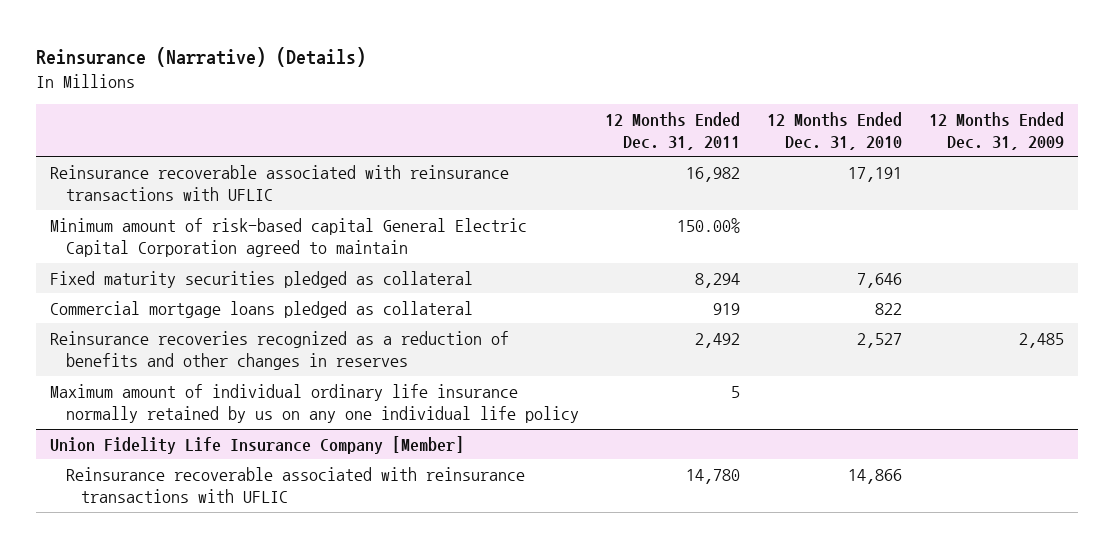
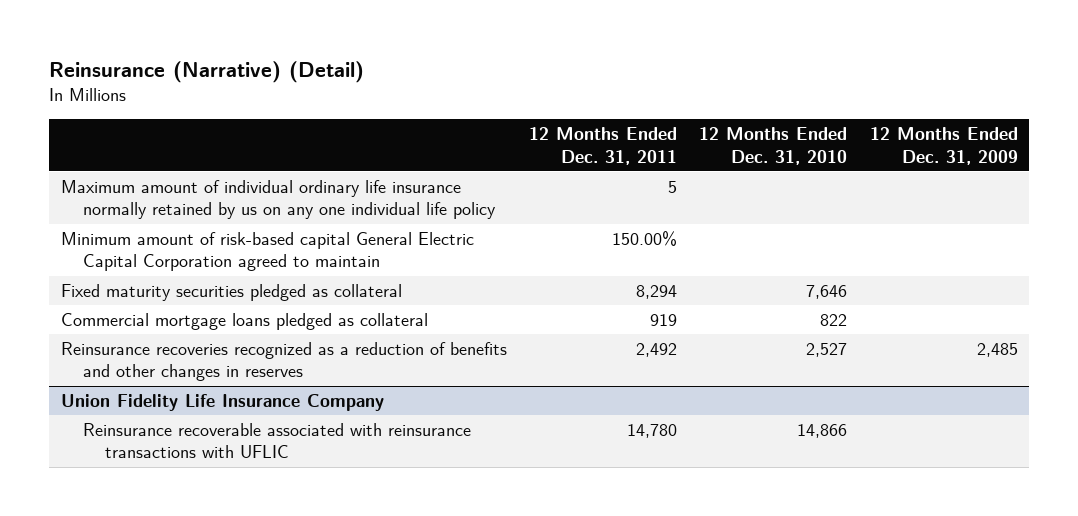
[36,47,367,68] Reinsurance (Narrative) (Details) -> [49,61,365,84] Reinsurance (Narrative) (Detail)
[49,164,509,201] Reinsurance recoverable associated with reinsurance transactions with UFLIC -> none
[49,383,579,423] Maximum amount of individual ordinary life insurance normally retained by us on any one individual life policy -> [60,179,496,220] Maximum amount of individual ordinary life insurance normally retained by us on any one individual life policy
[49,435,464,454] Union Fidelity Life Insurance Company [Member] -> [60,393,384,411] Union Fidelity Life Insurance Company

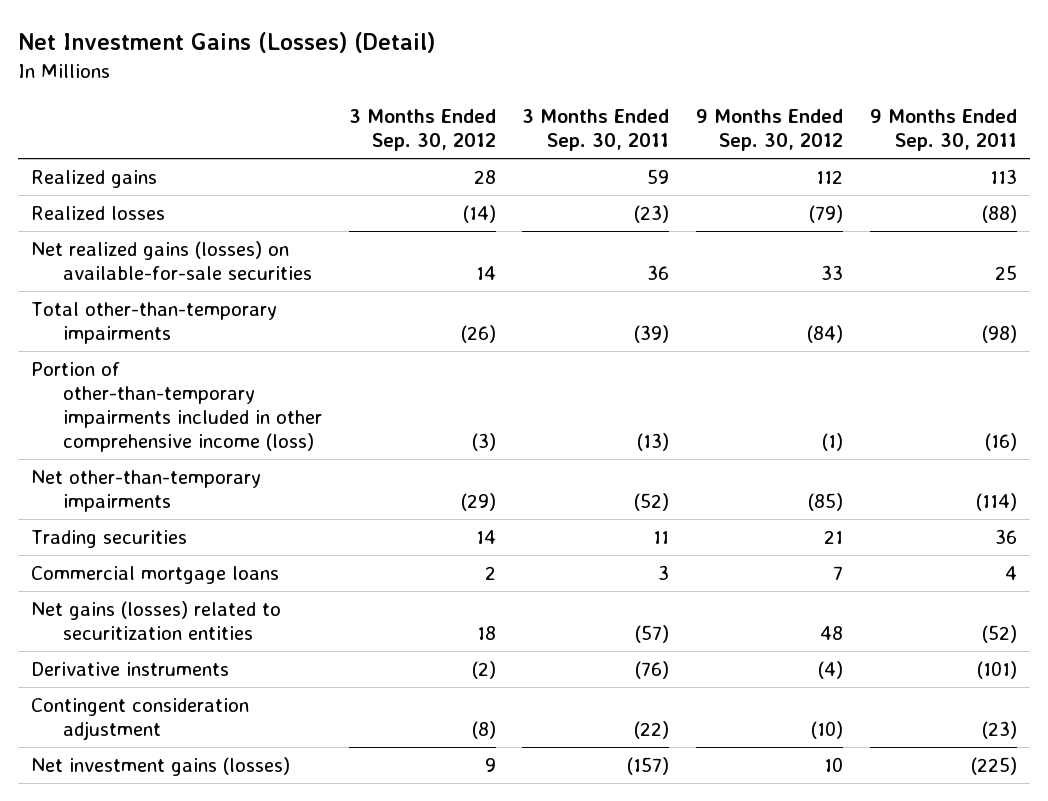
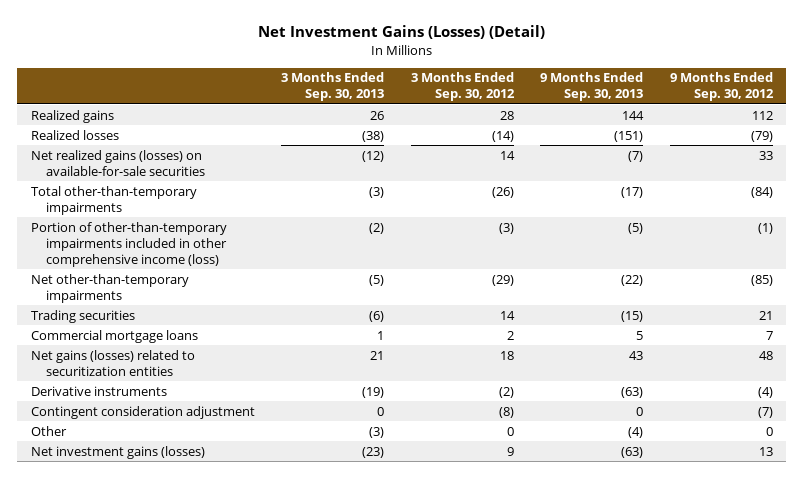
[522,109,670,152] 3 Months Ended Sep. 30, 2011 -> none
[869,109,1017,152] 9 Months Ended Sep. 30, 2011 -> none
none -> [281,72,385,102] 3 Months Ended Sep. 30, 2013
none -> [540,72,644,102] 9 Months Ended Sep. 30, 2013
[811,721,844,740] (10) -> [757,406,773,418] (7)
none -> [30,425,67,436] Other
[824,757,844,773] 10 -> [758,446,773,456] 13

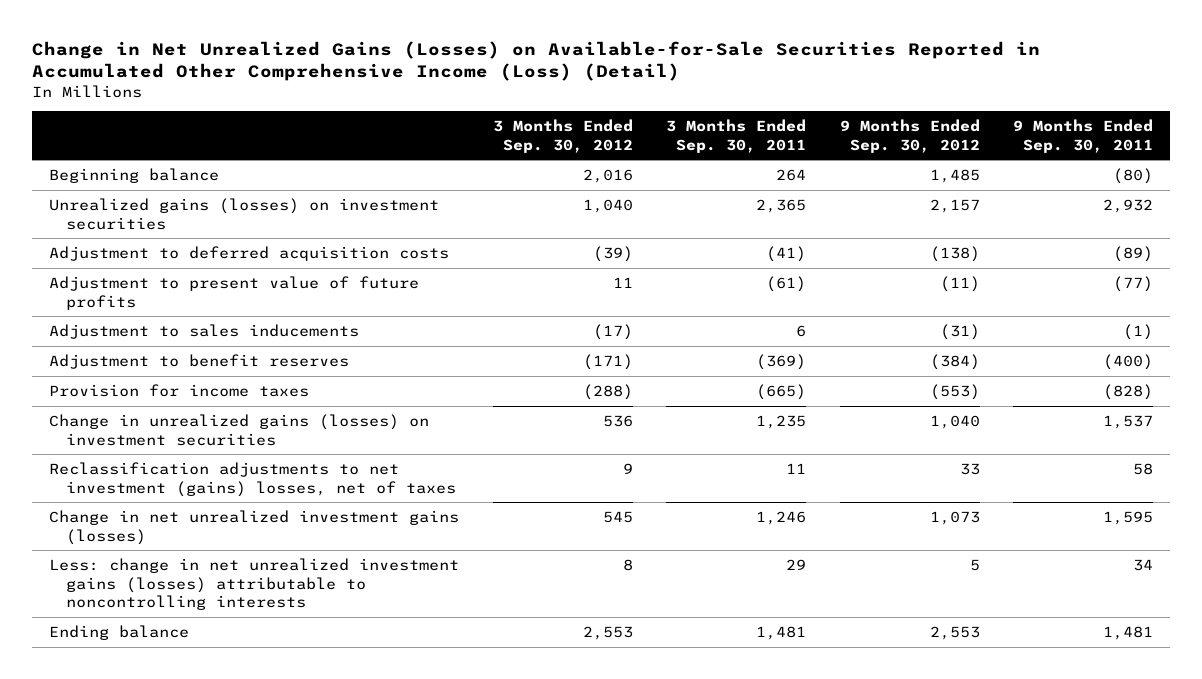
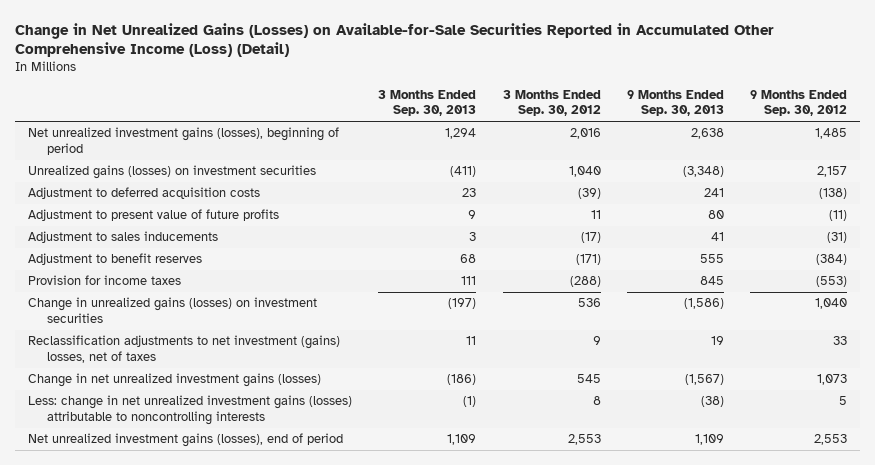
[666,118,807,153] 3 Months Ended Sep. 30, 2011 -> none
[1013,118,1154,153] 9 Months Ended Sep. 30, 2011 -> none
none -> [378,90,477,117] 3 Months Ended Sep. 30, 2013
none -> [626,90,724,117] 9 Months Ended Sep. 30, 2013
[49,167,220,183] Beginning balance -> [28,127,340,155] Net unrealized investment gains (losses), beginning of period
[49,624,190,640] Ending balance -> [28,433,344,448] Net unrealized investment gains (losses), end of period

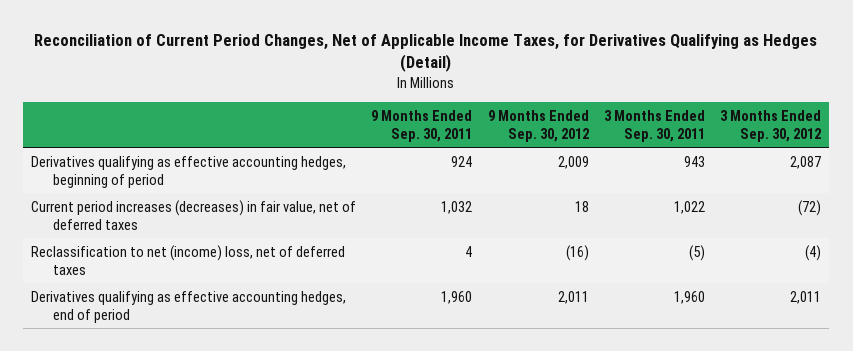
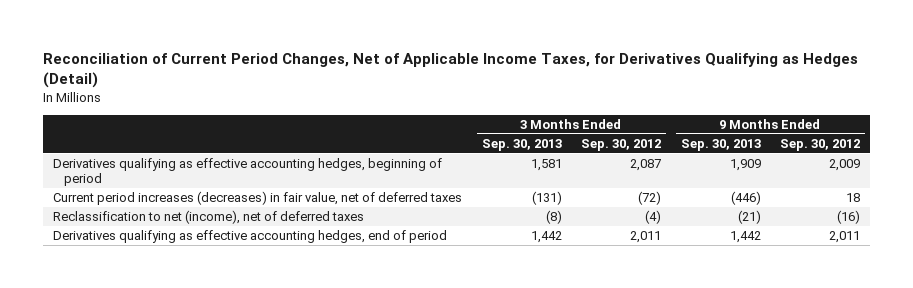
[371,109,473,142] 9 Months Ended Sep. 30, 2011 -> none
[604,109,706,142] 3 Months Ended Sep. 30, 2011 -> none
none -> [481,138,562,151] Sep. 30, 2013
none -> [680,138,761,151] Sep. 30, 2013
[31,244,346,275] Reclassification to net (income) loss, net of deferred taxes -> [53,210,365,225] Reclassification to net (income), net of deferred taxes

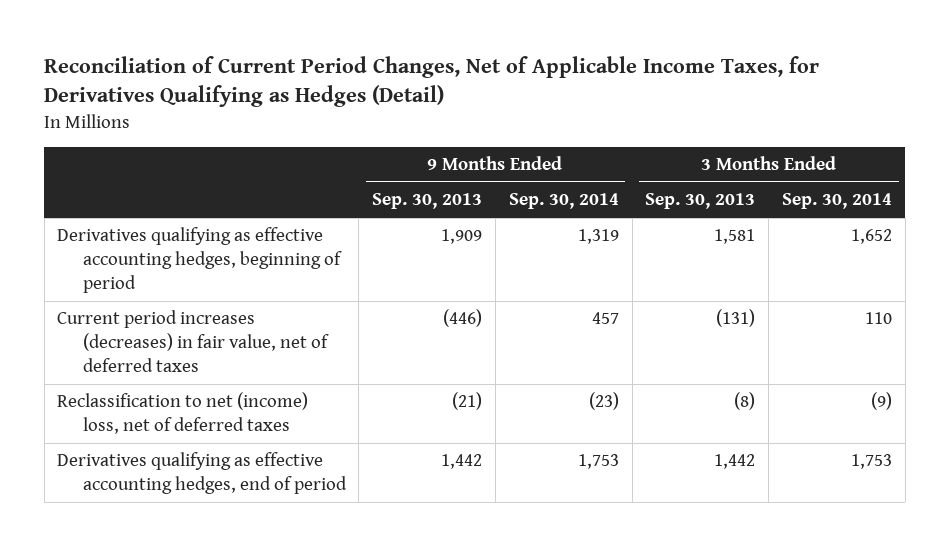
[581,138,662,151] Sep. 30, 2012 -> none
[780,138,861,151] Sep. 30, 2012 -> none
none -> [508,193,619,210] Sep. 30, 2014
none -> [781,193,892,210] Sep. 30, 2014
[53,210,365,225] Reclassification to net (income), net of deferred taxes -> [57,392,309,435] Reclassification to net (income) loss, net of deferred taxes

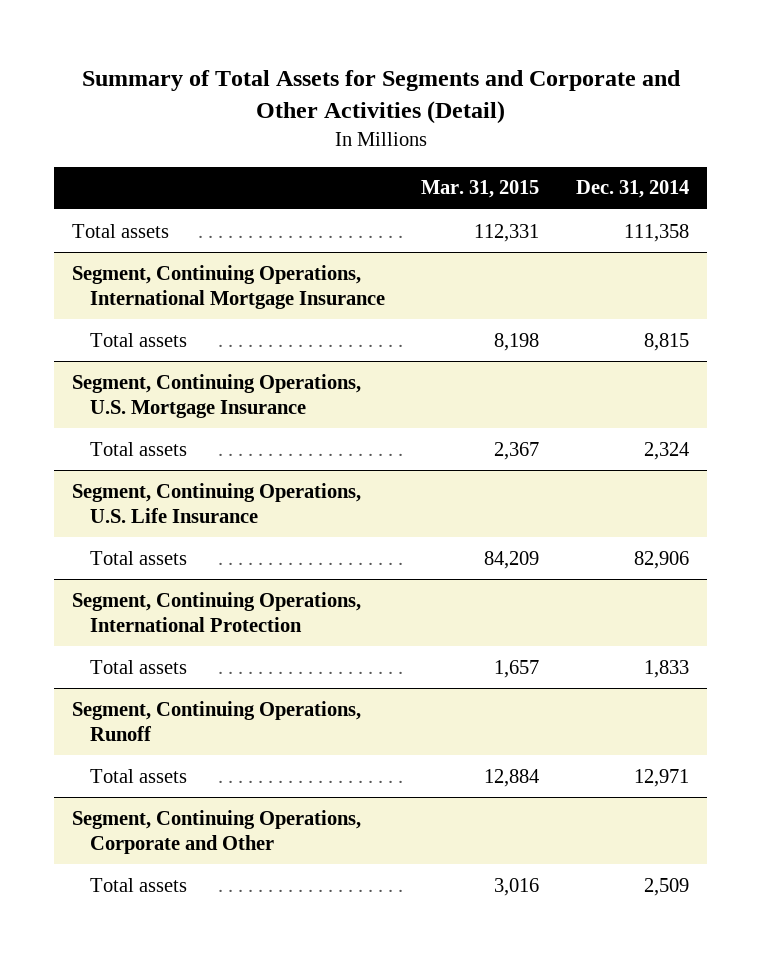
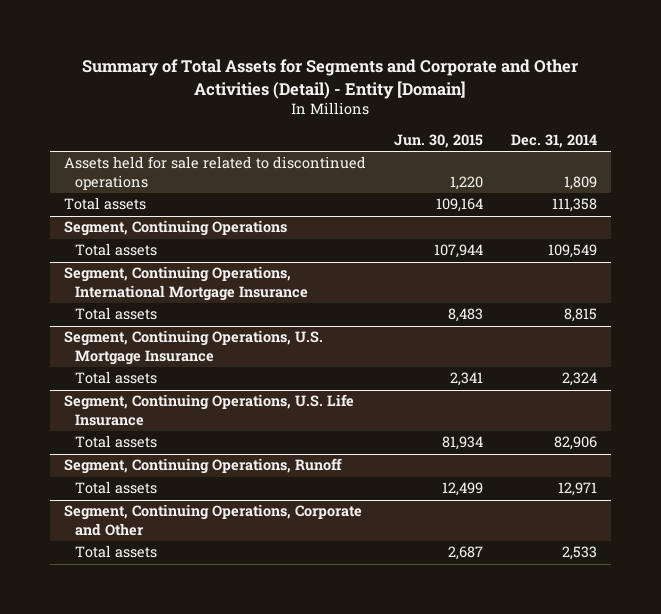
[81,70,681,125] Summary of Total Assets for Segments and Corporate and Other Activities (Detail) -> [82,59,579,99] Summary of Total Assets for Segments and Corporate and Other Activities (Detail) - Entity [Domain]
[421,180,540,199] Mar. 31, 2015 -> none
none -> [393,134,483,149] Jun. 30, 2015
none -> [63,156,366,190] Assets held for sale related to discontinued operations
none -> [63,220,287,237] Segment, Continuing Operations
none -> [74,243,157,257] Total assets
[72,591,362,632] Segment, Continuing Operations, International Protection -> none
[89,659,187,674] Total assets -> none
[643,877,689,896] 2,509 -> [561,546,597,561] 2,533

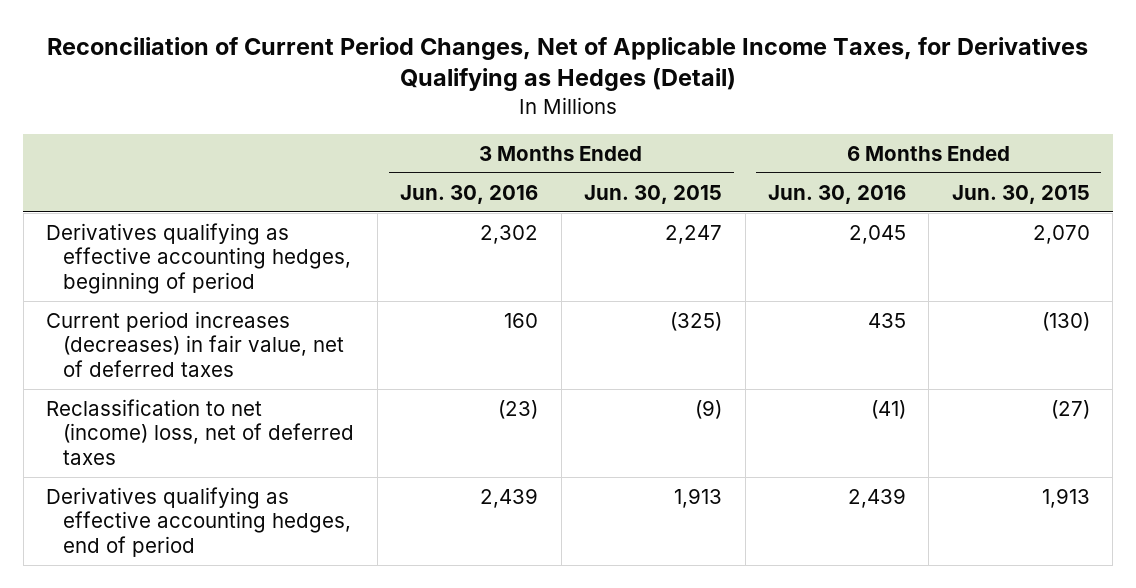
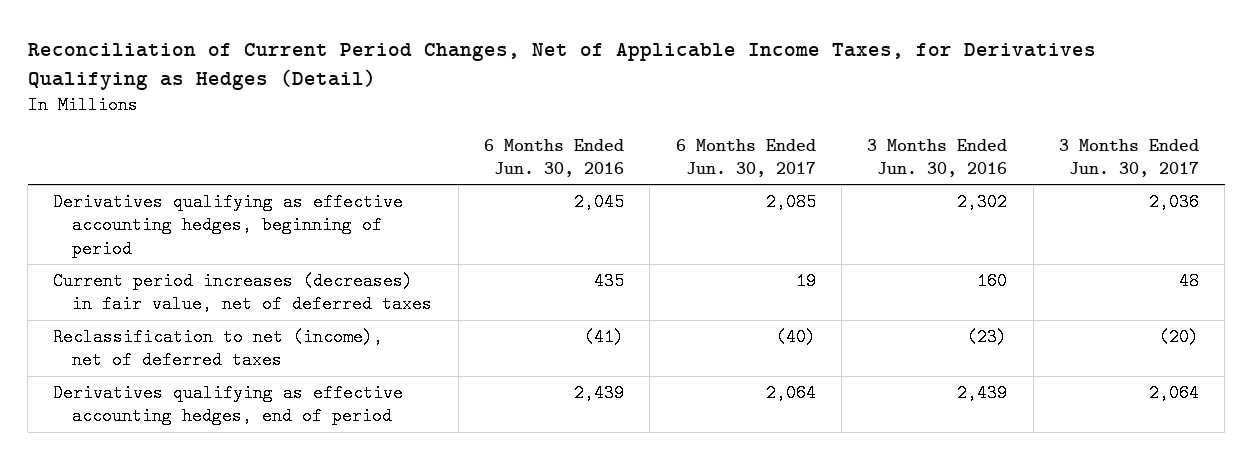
[584,184,723,204] Jun. 30, 2015 -> none
[951,184,1090,204] Jun. 30, 2015 -> none
none -> [675,138,816,178] 6 Months Ended Jun. 30, 2017
none -> [1059,138,1200,178] 3 Months Ended Jun. 30, 2017
[46,398,355,466] Reclassification to net (income) loss, net of deferred taxes -> [53,327,384,370] Reclassification to net (income), net of deferred taxes

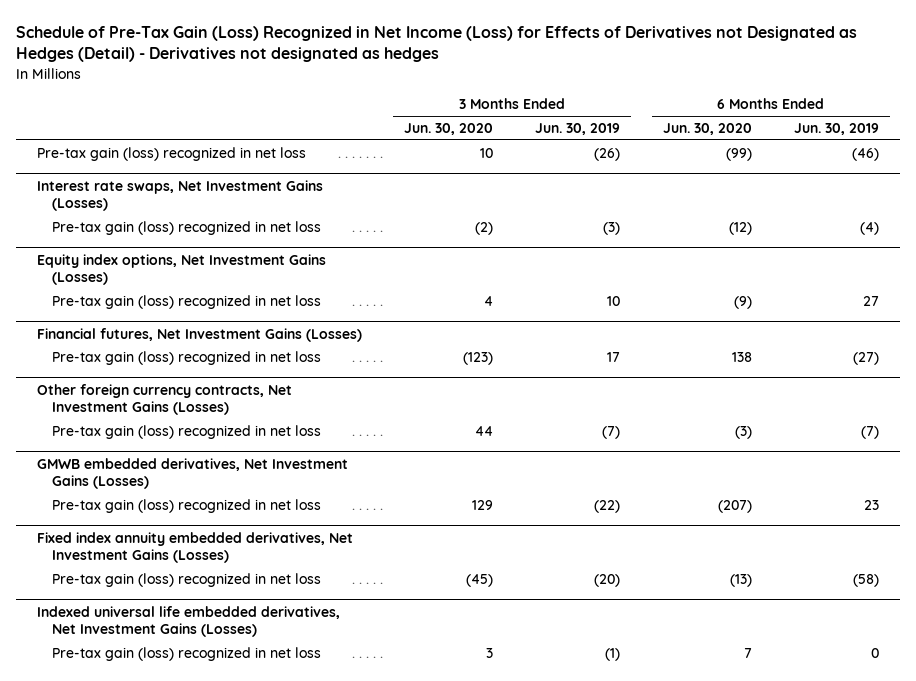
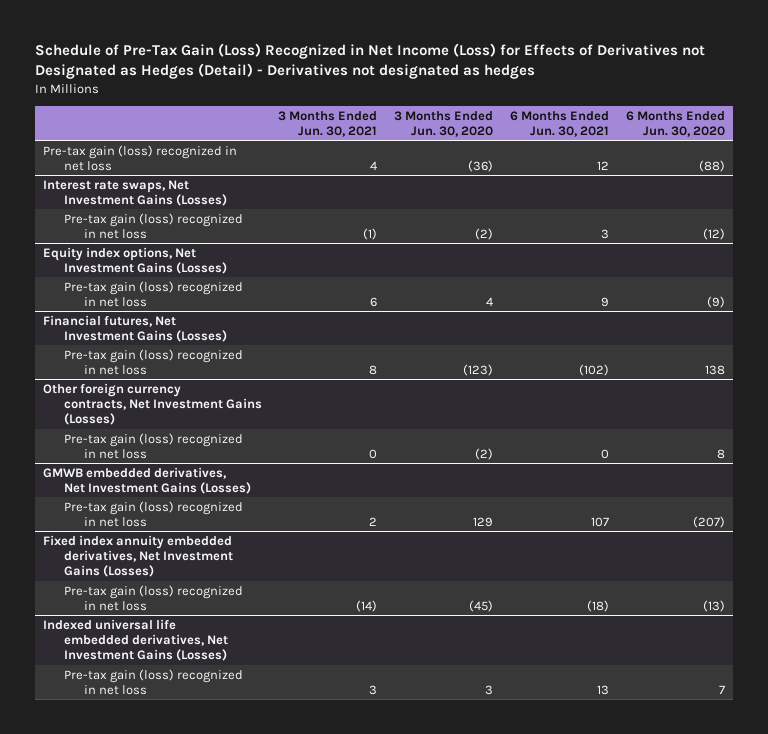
[535,123,621,136] Jun. 30, 2019 -> none
[793,123,879,136] Jun. 30, 2019 -> none
none -> [278,110,378,138] 3 Months Ended Jun. 30, 2021
none -> [509,110,609,138] 6 Months Ended Jun. 30, 2021
[480,147,494,158] 10 -> [468,159,494,172] (36)
[725,147,752,161] (99) -> [698,159,725,172] (88)
[475,425,494,436] 44 -> [475,447,494,460] (2)
[734,425,752,439] (3) -> [716,448,725,459] 8

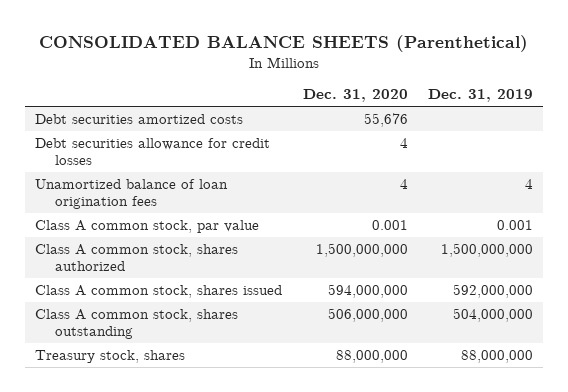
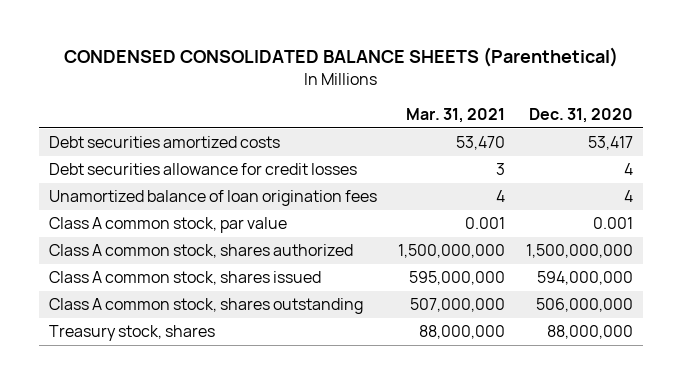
[39,34,529,52] CONSOLIDATED BALANCE SHEETS (Parenthetical) -> [64,47,619,68] CONDENSED CONSOLIDATED BALANCE SHEETS (Parenthetical)
[428,89,534,103] Dec. 31, 2019 -> none
none -> [406,107,506,123] Mar. 31, 2021
[363,112,408,127] 55,676 -> [587,136,633,151] 53,417

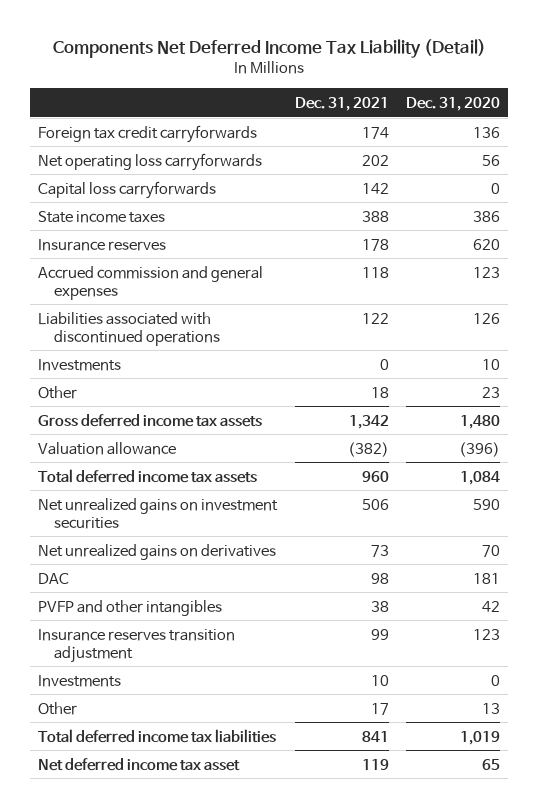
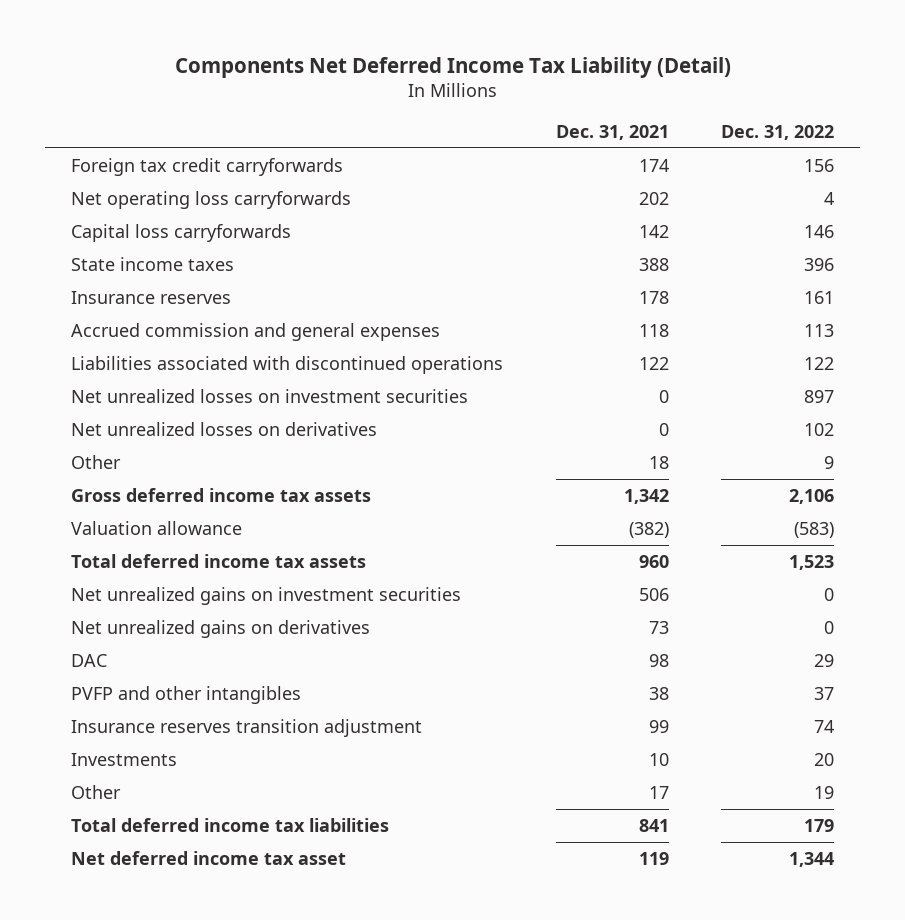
[405,96,500,111] Dec. 31, 2020 -> none
none -> [720,124,834,140] Dec. 31, 2022
[38,358,122,371] Investments -> none
none -> [71,389,469,404] Net unrealized losses on investment securities
none -> [71,422,378,437] Net unrealized losses on derivatives

